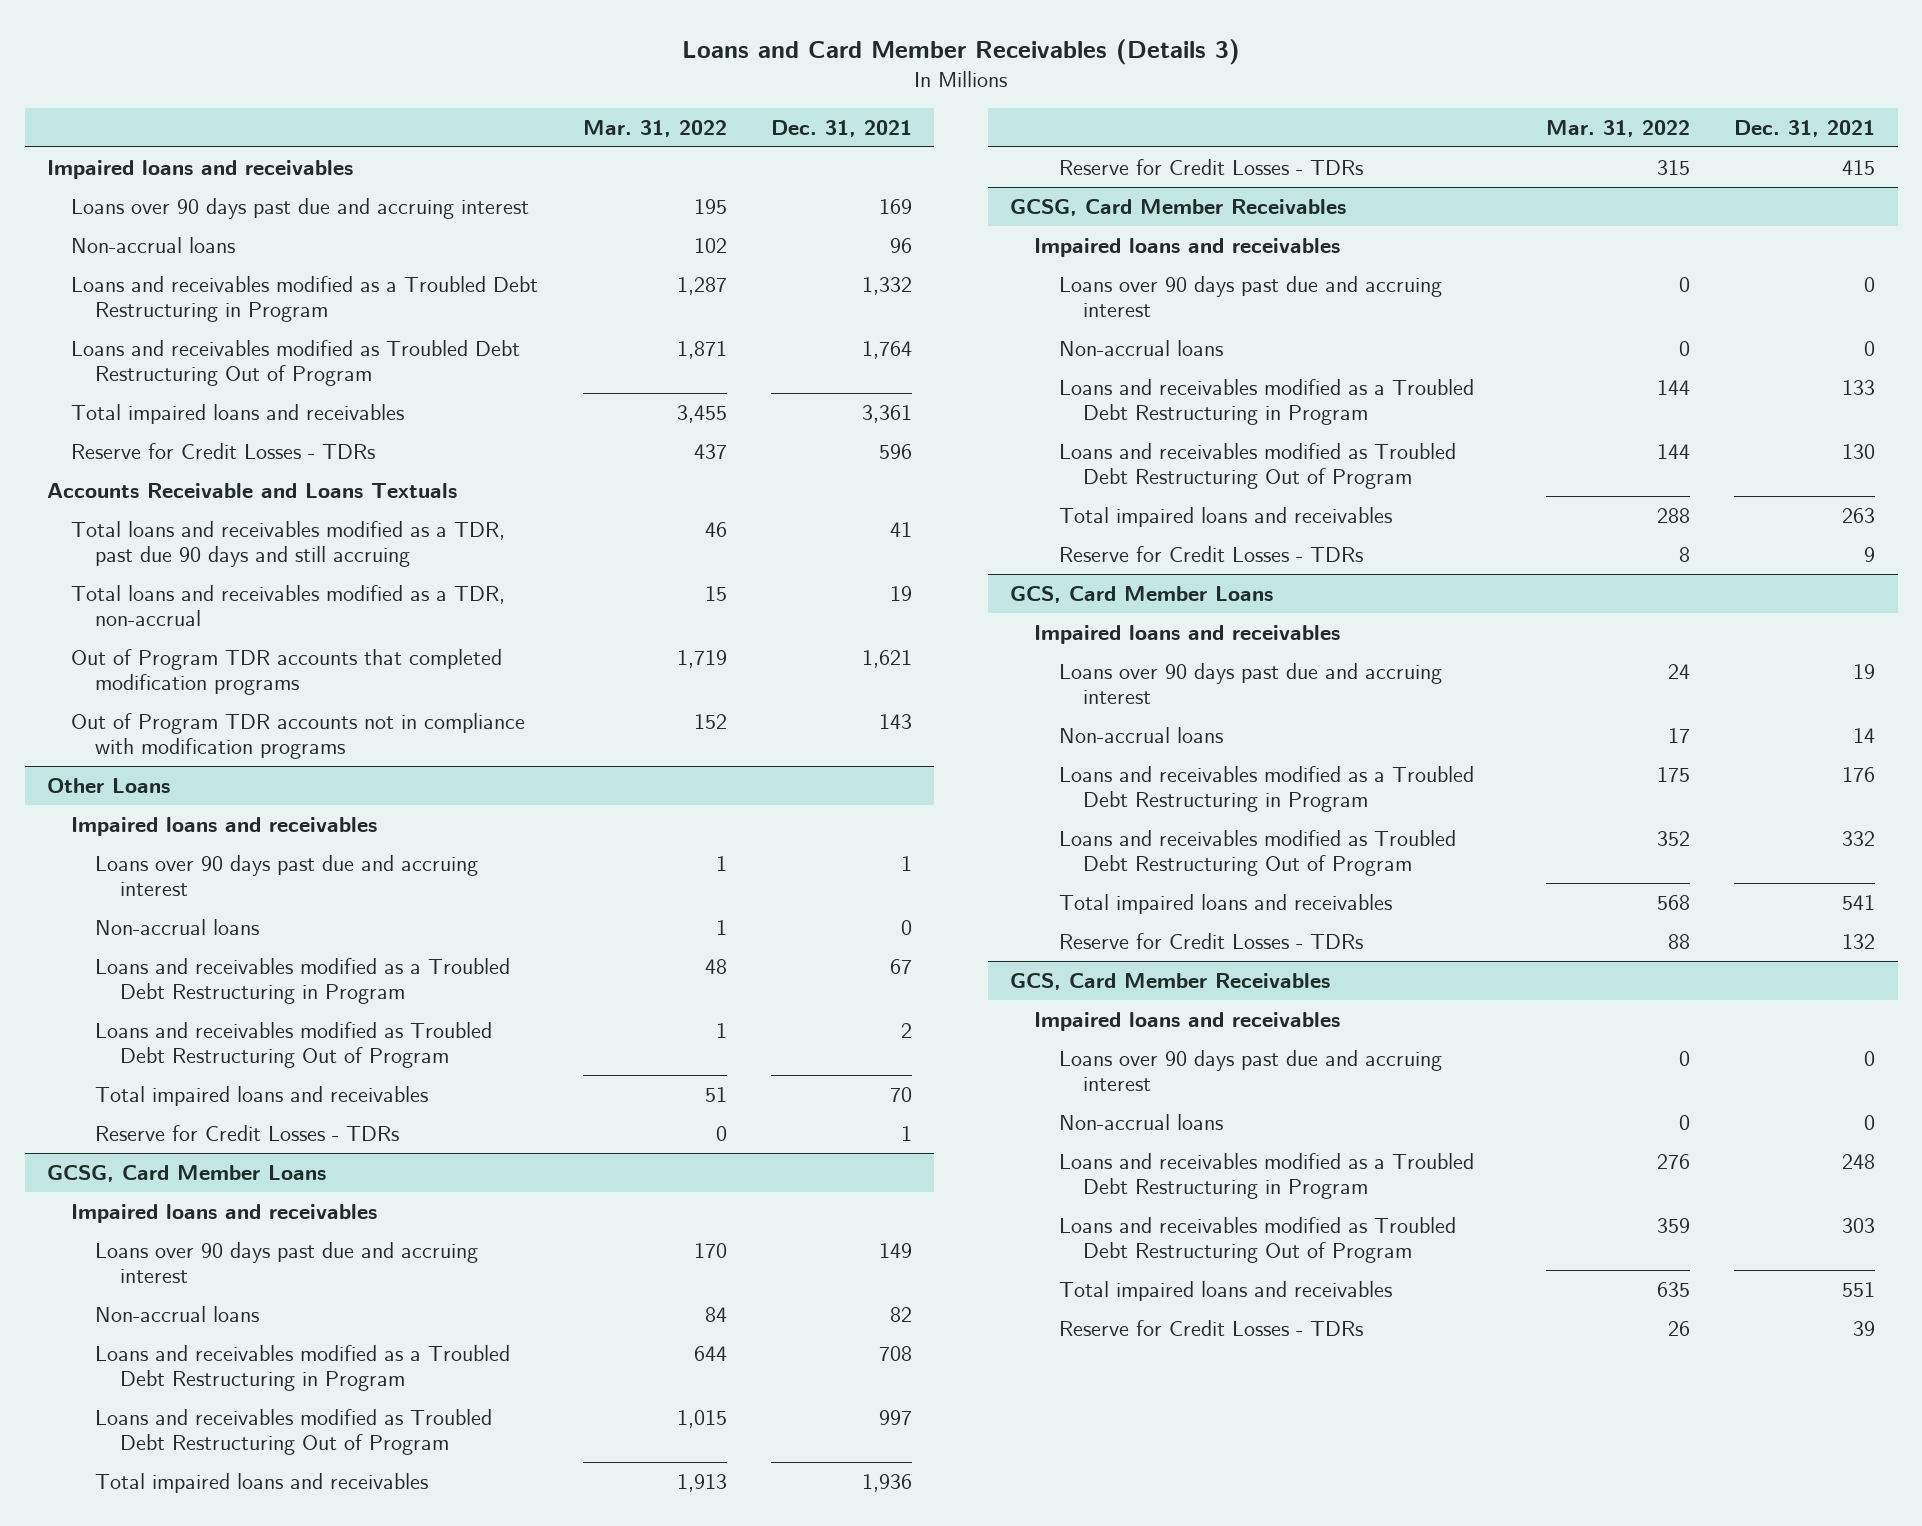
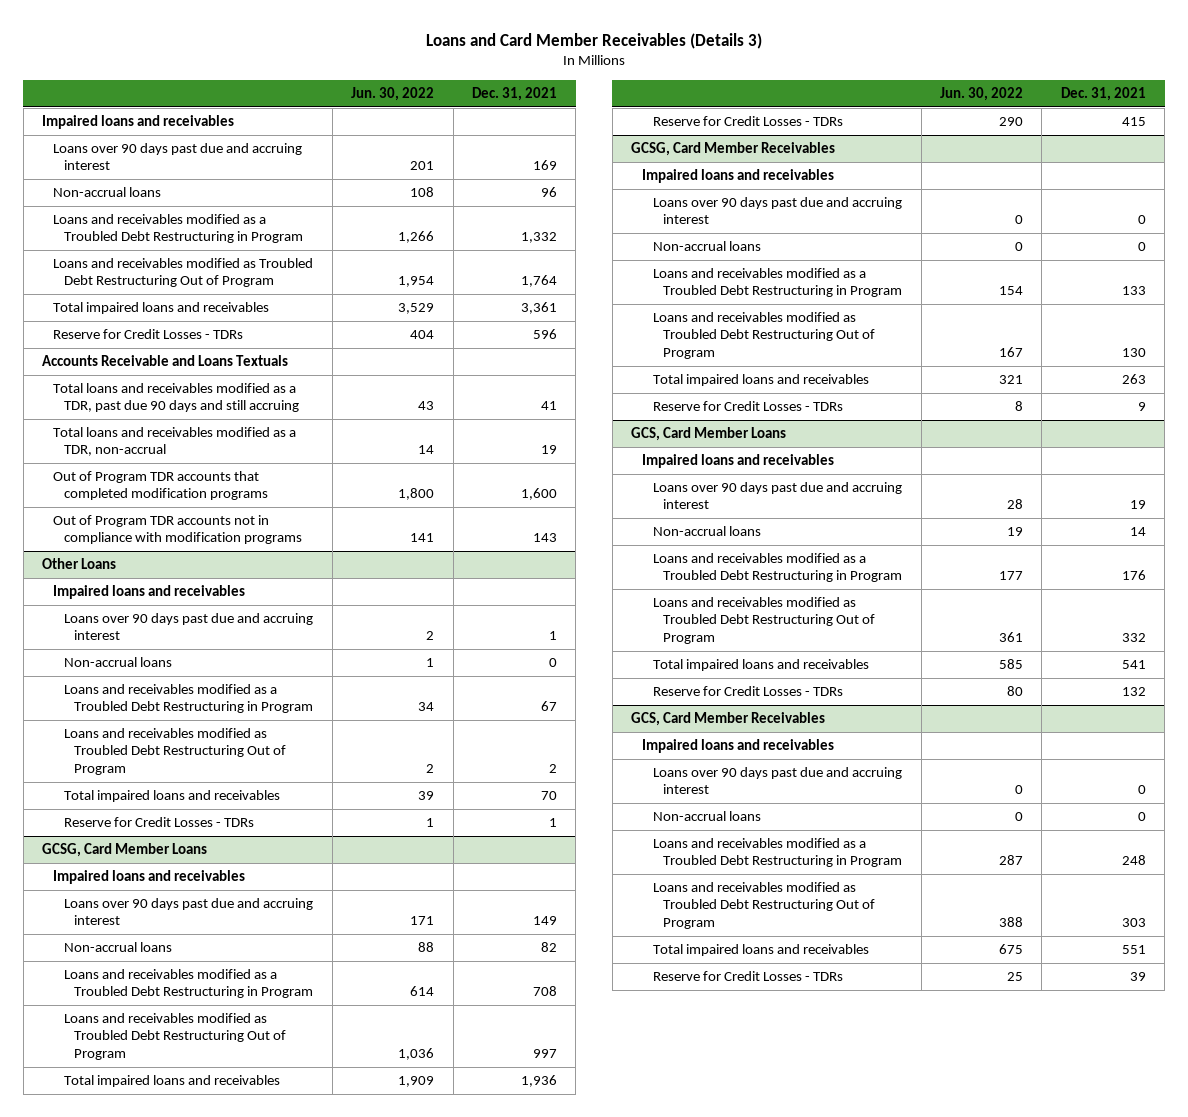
[582,119,727,137] Mar. 31, 2022 -> none
none -> [351,87,435,102] Jun. 30, 2022
[862,649,913,668] 1,621 -> [520,488,557,501] 1,600

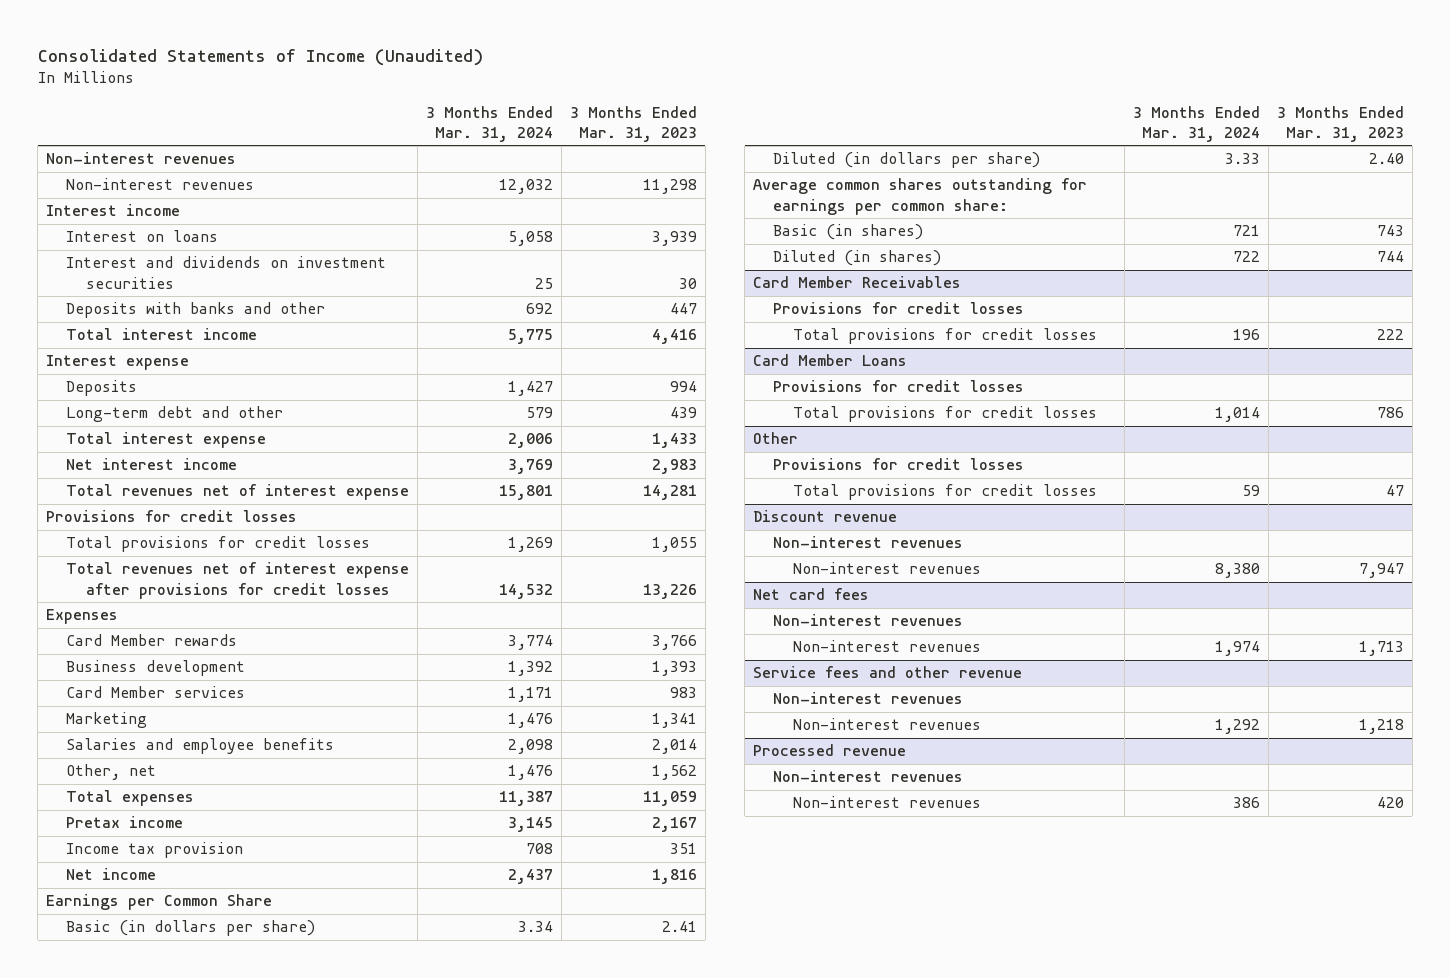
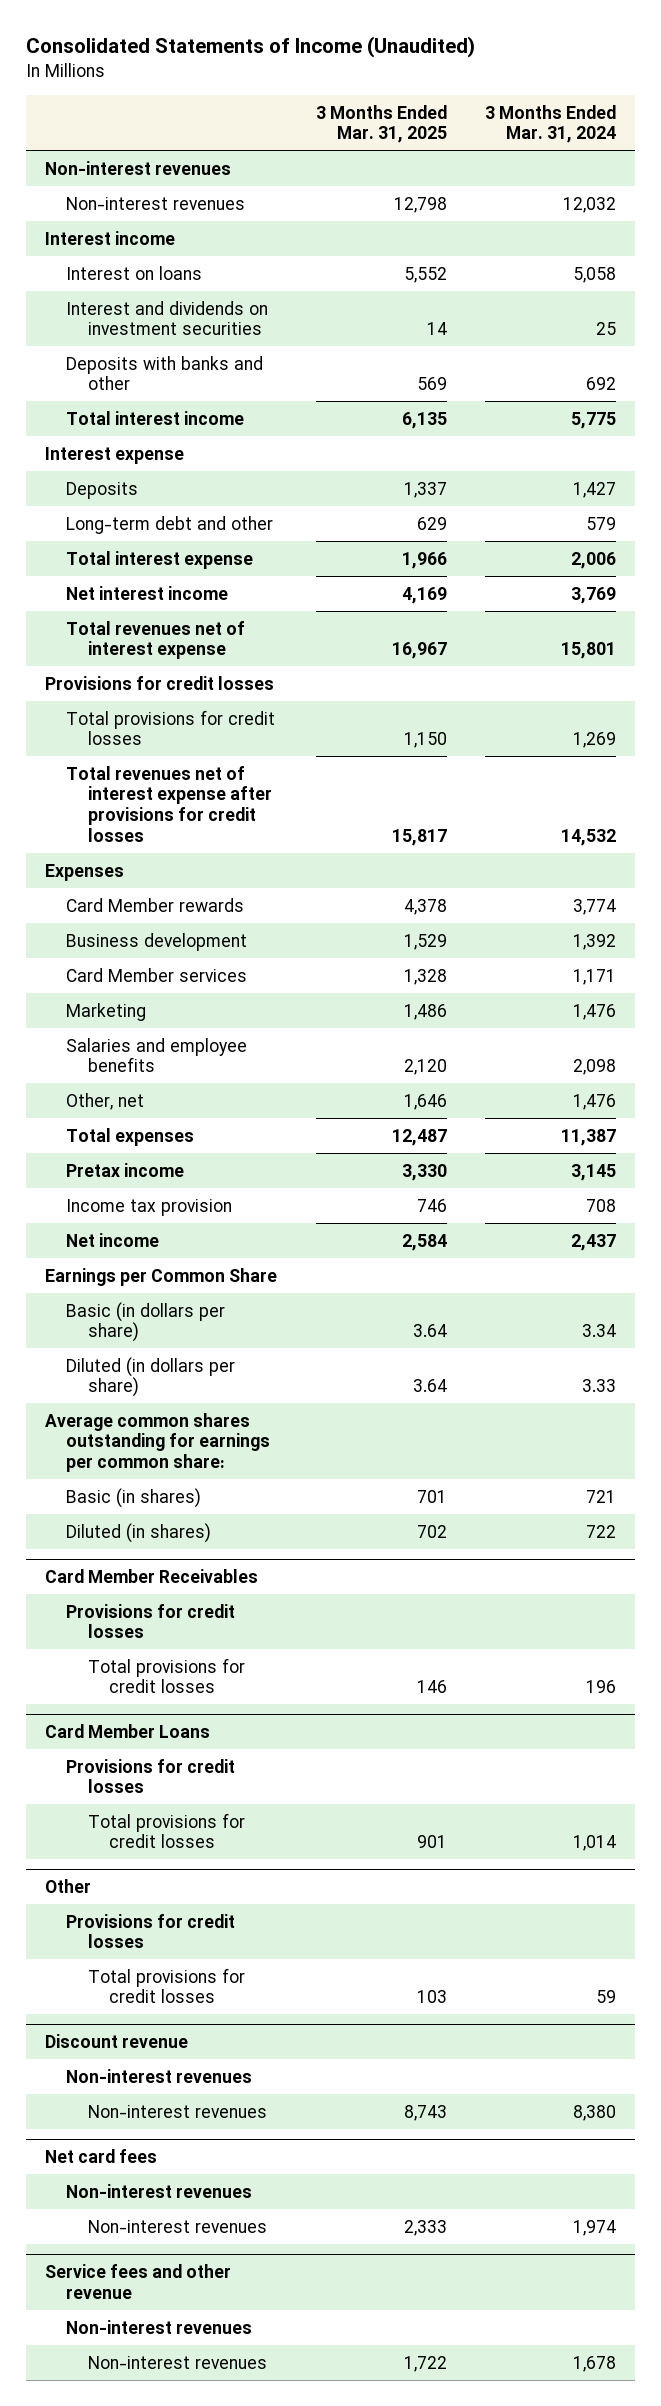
[569,105,697,143] 3 Months Ended Mar. 31, 2023 -> none
none -> [315,104,447,144] 3 Months Ended Mar. 31, 2025
[753,744,907,757] Processed revenue -> none
[773,770,964,783] Non-interest revenues -> none
[792,796,981,809] Non-interest revenues -> none
[1215,719,1261,735] 1,292 -> [572,2355,616,2372] 1,678

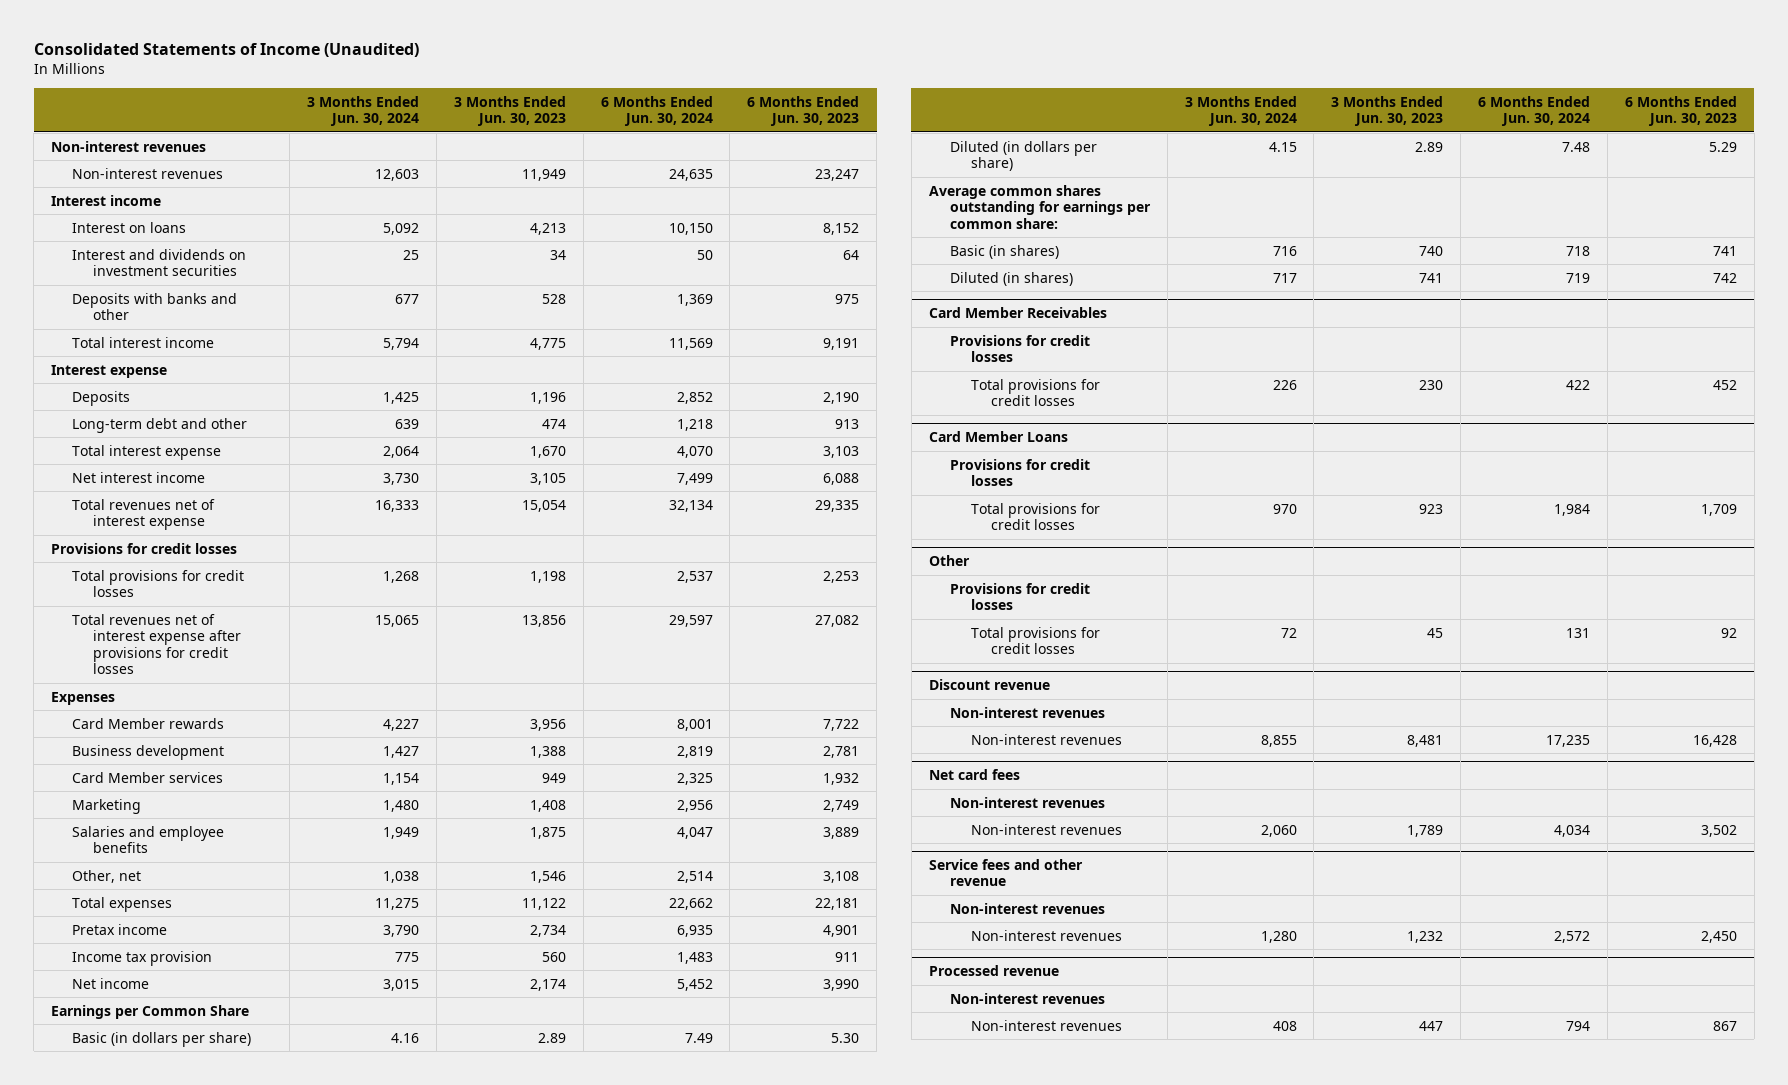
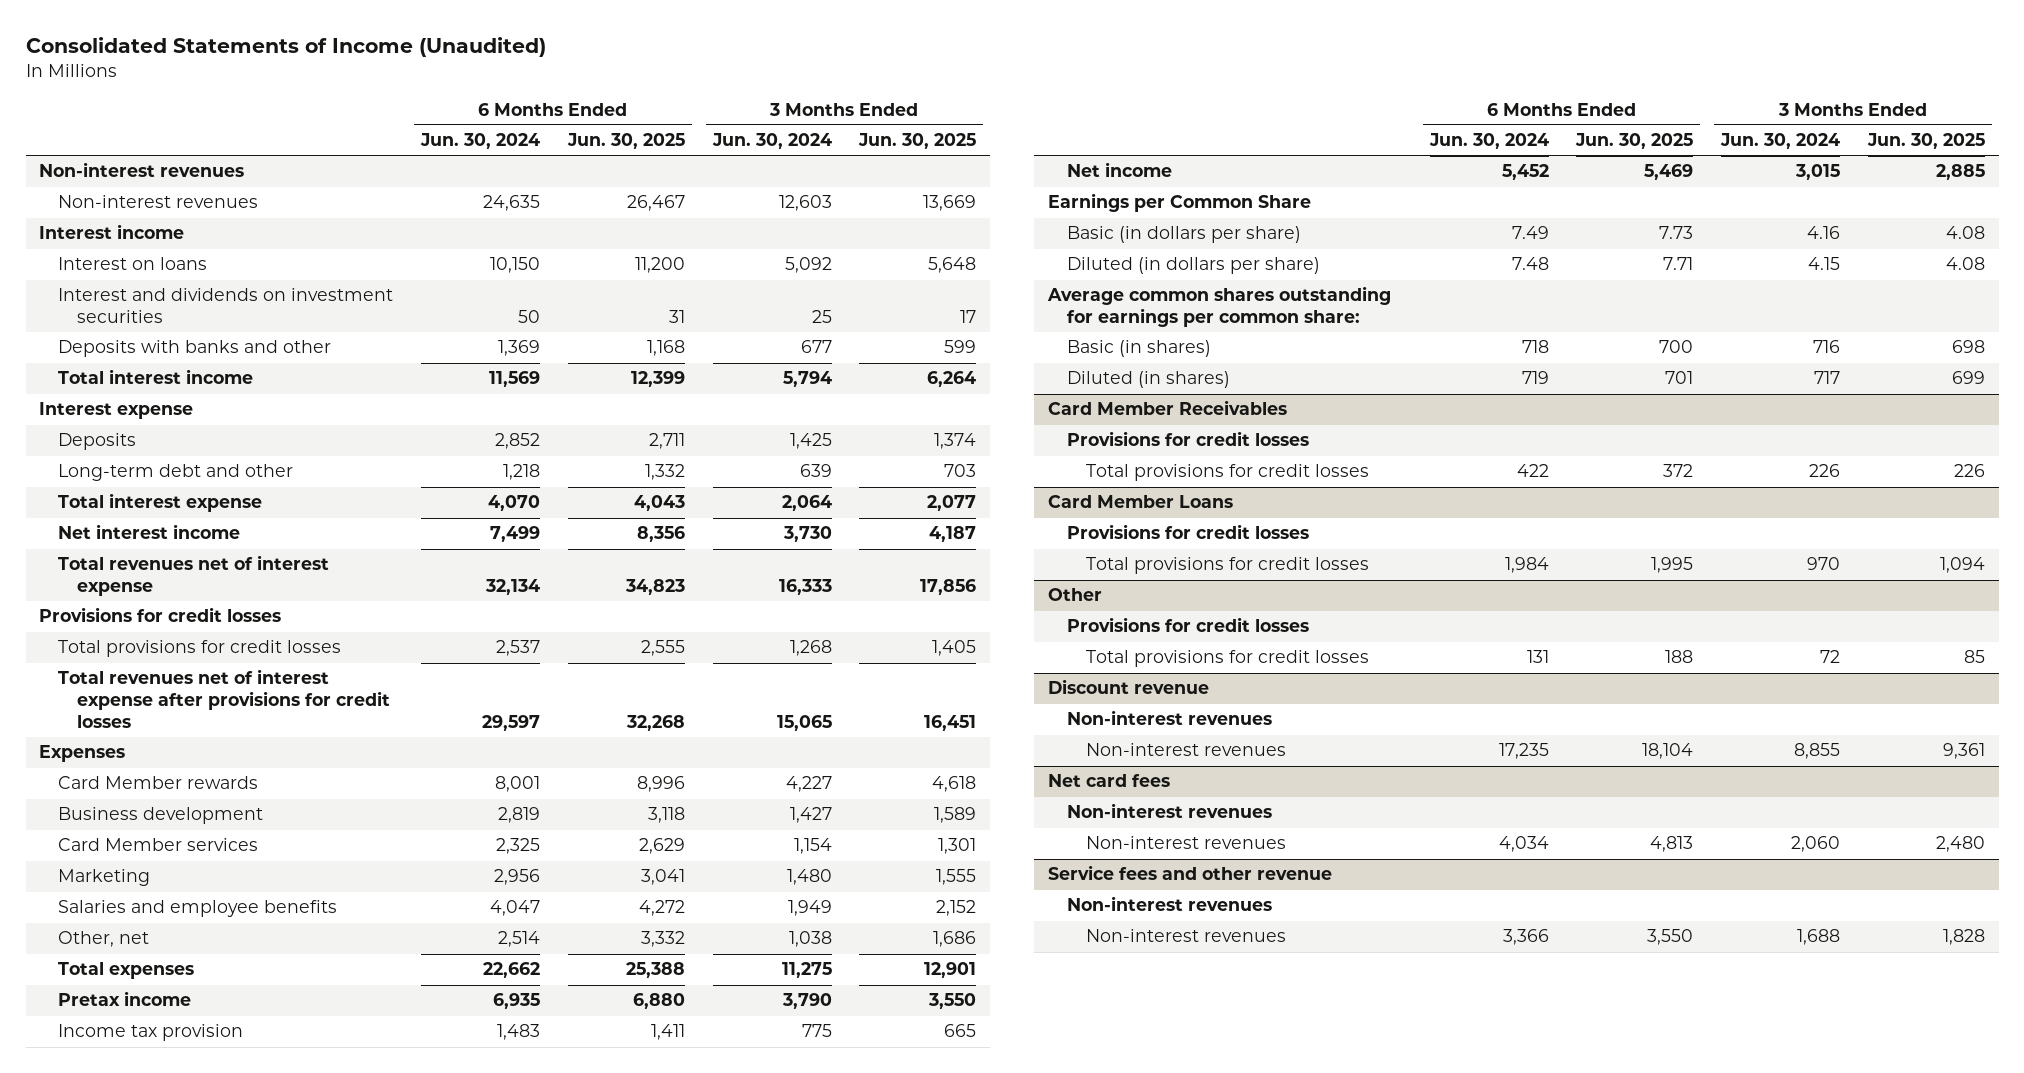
[453,95,566,127] 3 Months Ended Jun. 30, 2023 -> none
[747,95,860,127] 6 Months Ended Jun. 30, 2023 -> none
none -> [566,133,685,150] Jun. 30, 2025
none -> [858,133,977,150] Jun. 30, 2025
[928,964,1059,976] Processed revenue -> none
[949,992,1105,1004] Non-interest revenues -> none
[970,1019,1122,1031] Non-interest revenues -> none
[1260,930,1297,943] 1,280 -> [1797,929,1841,946] 1,688
[1554,930,1591,943] 2,572 -> [1502,929,1549,946] 3,366

